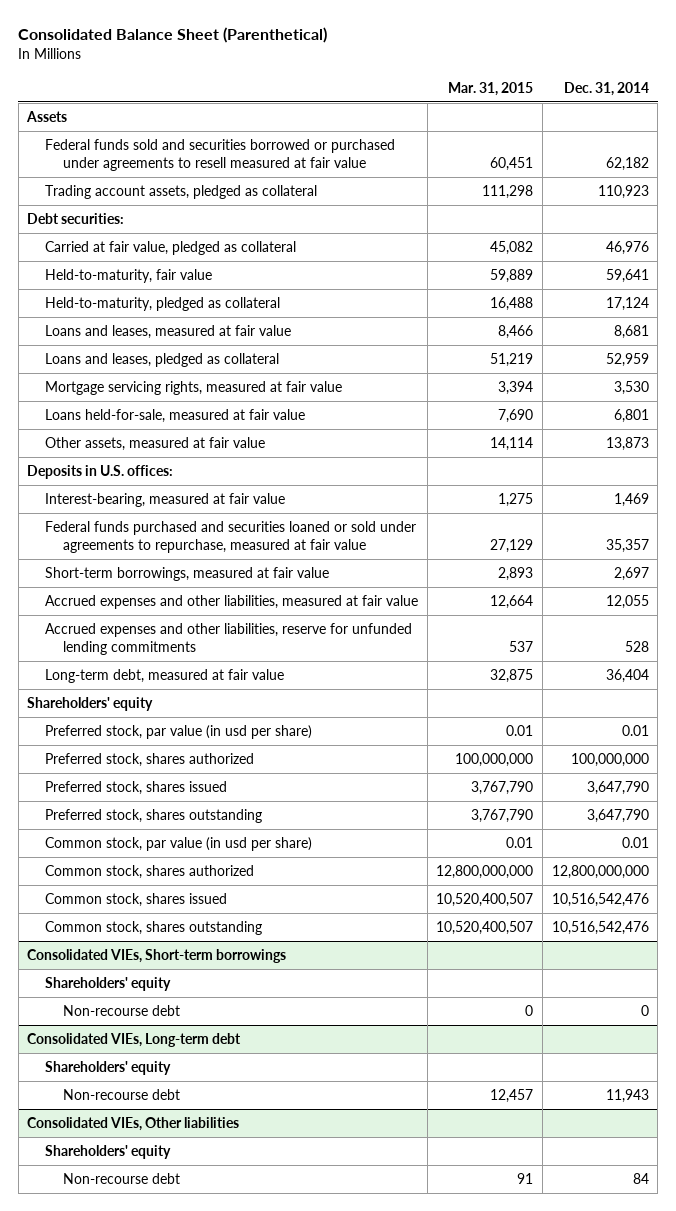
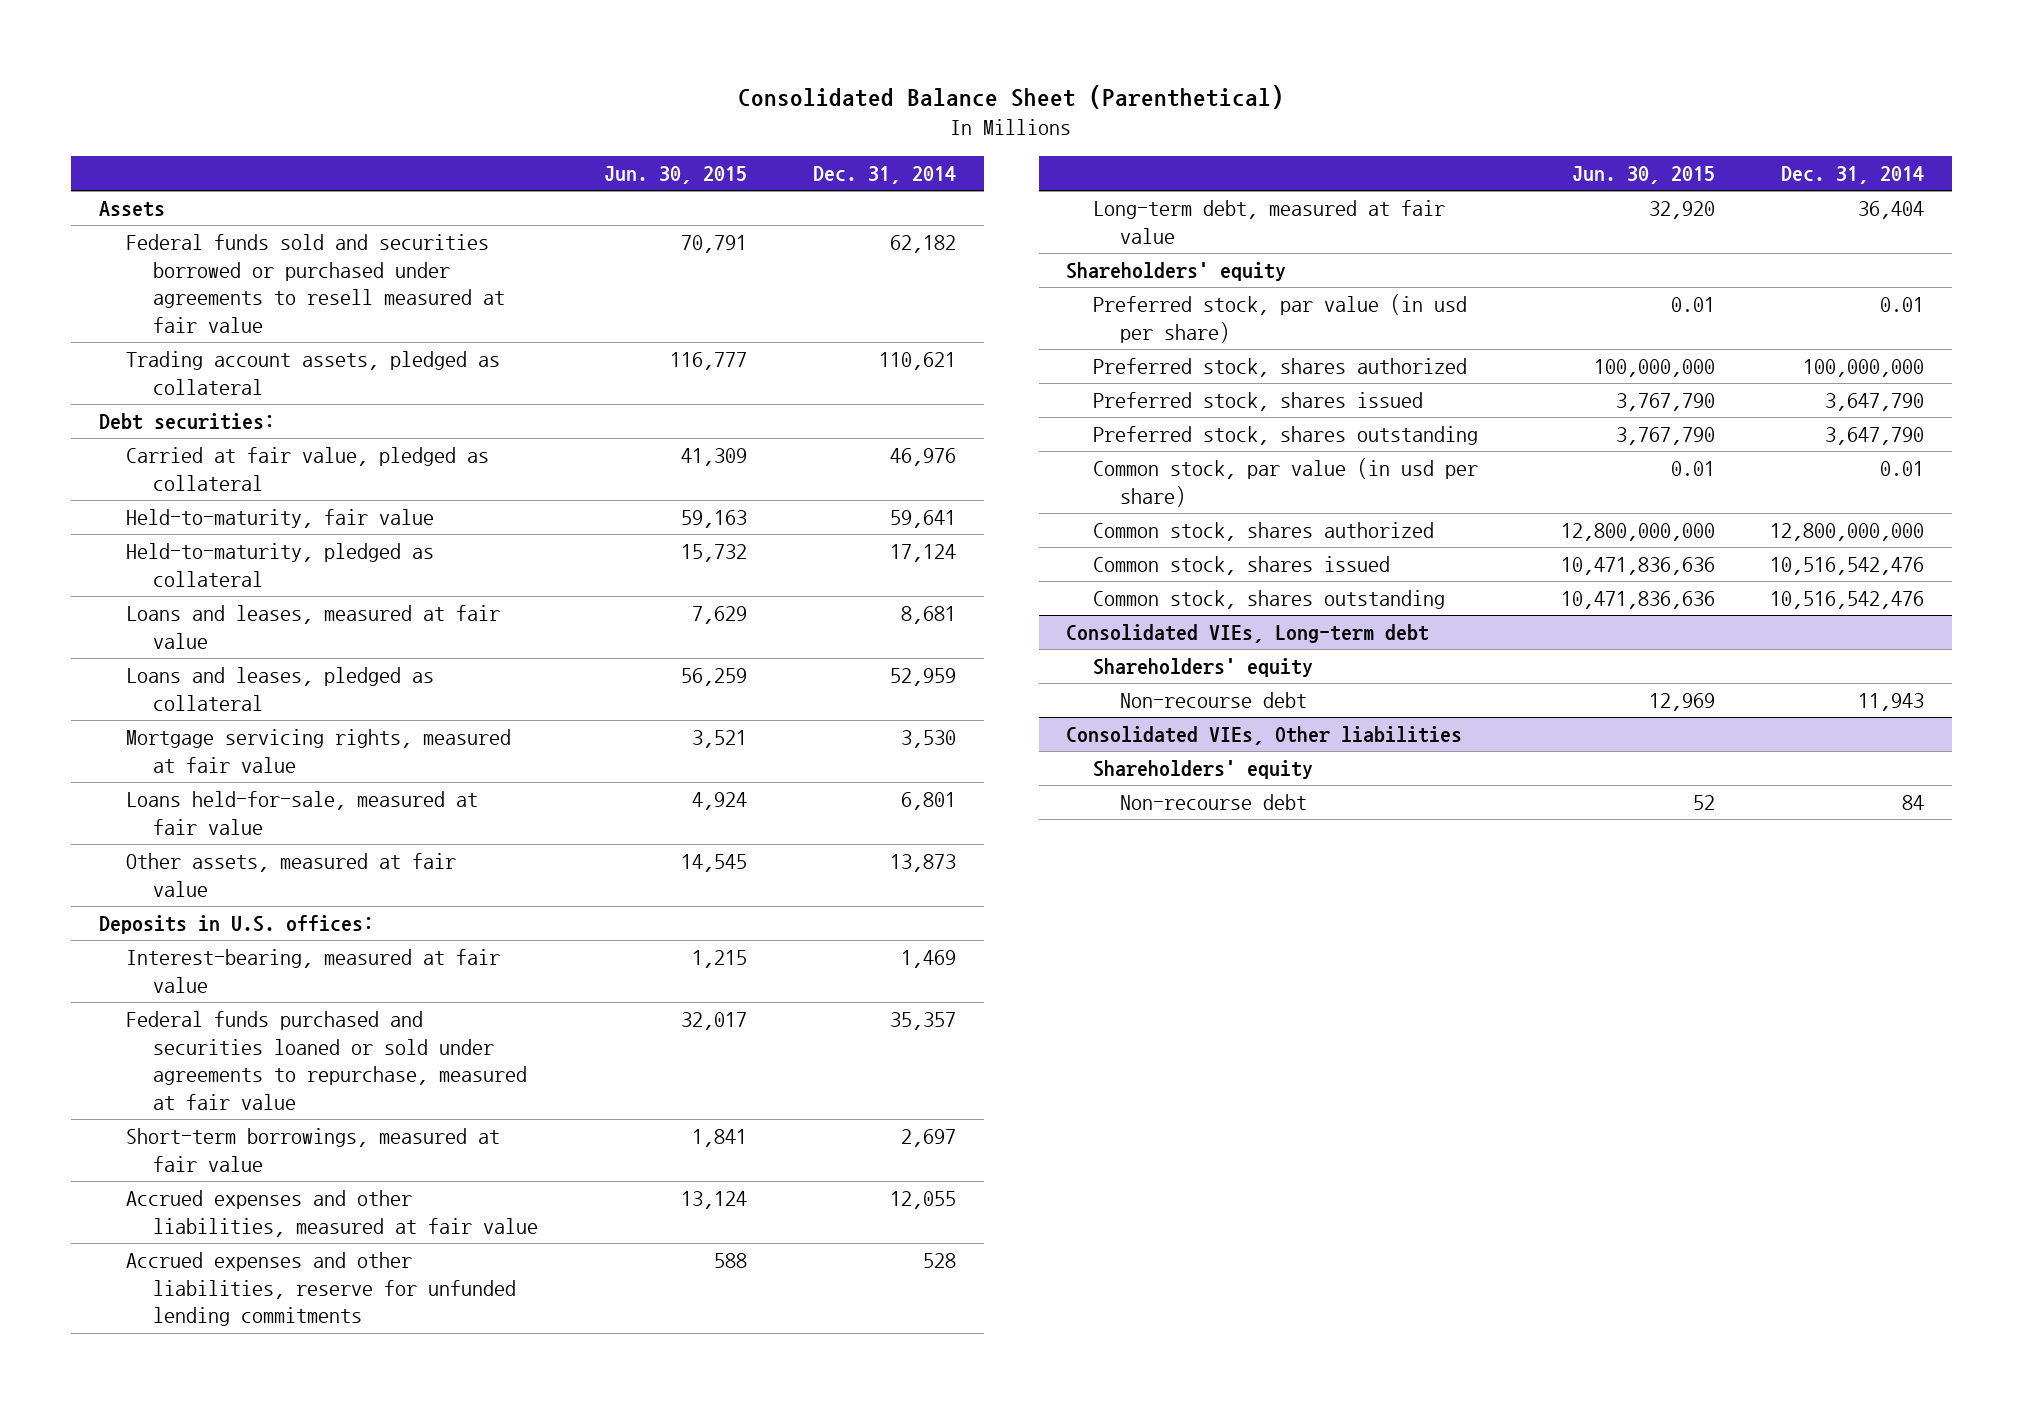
[448,81,534,96] Mar. 31, 2015 -> none
none -> [604,166,748,185] Jun. 30, 2015
[597,185,649,200] 110,923 -> [879,352,957,371] 110,621
[27,949,287,964] Consolidated VIEs, Short-term borrowings -> none
[45,977,172,992] Shareholders' equity -> none
[63,1005,181,1017] Non-recourse debt -> none

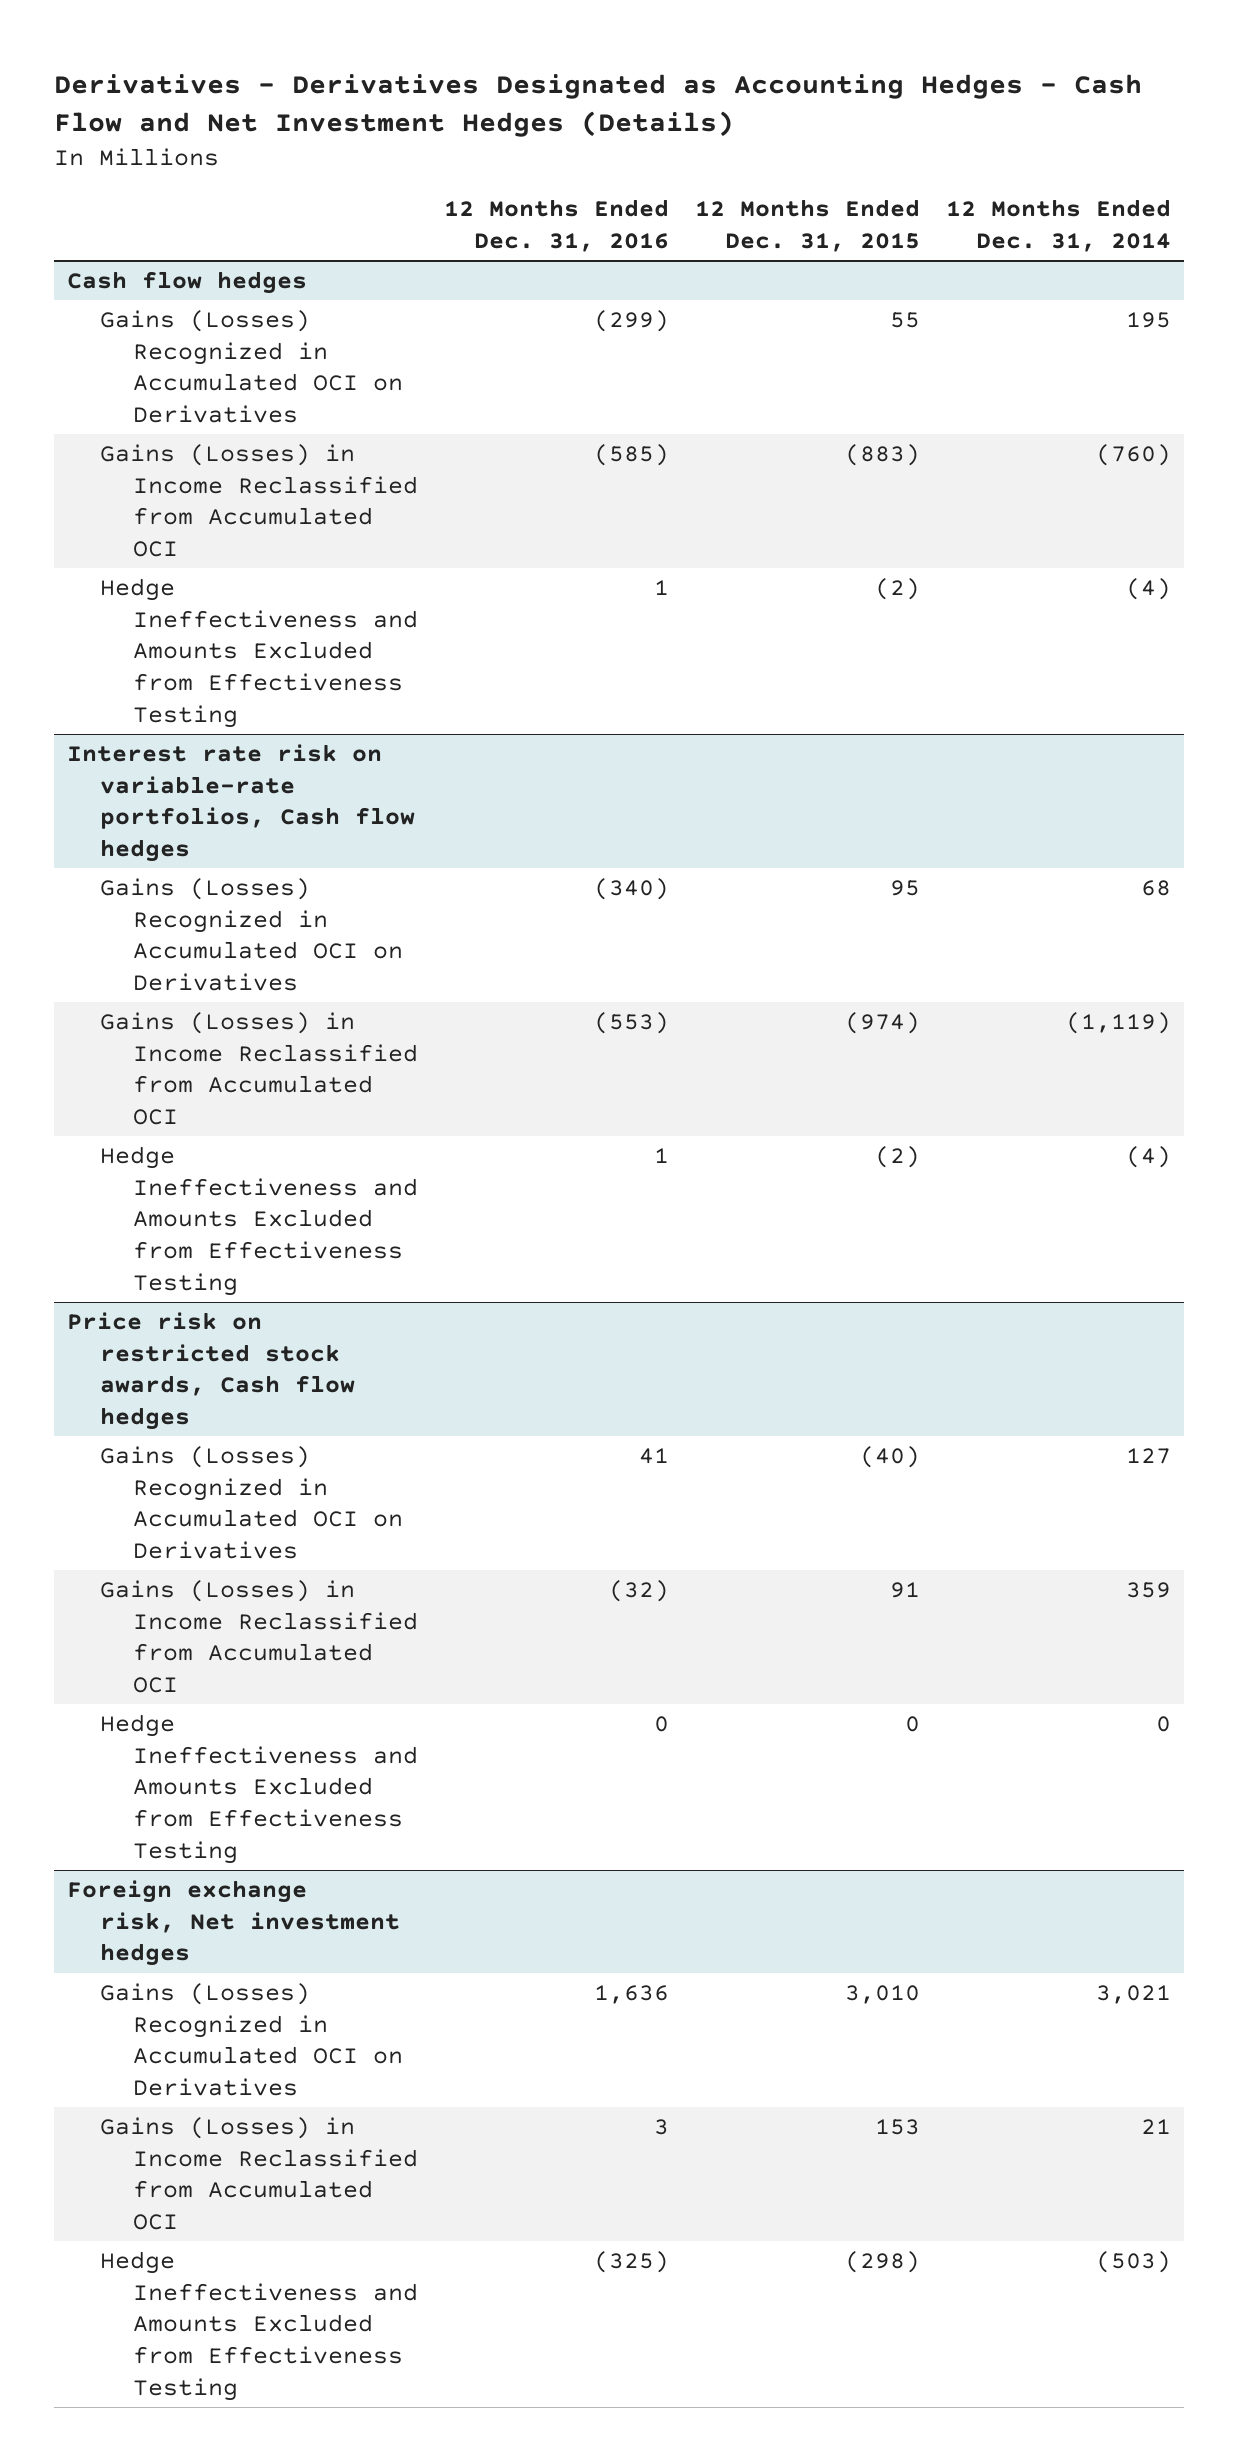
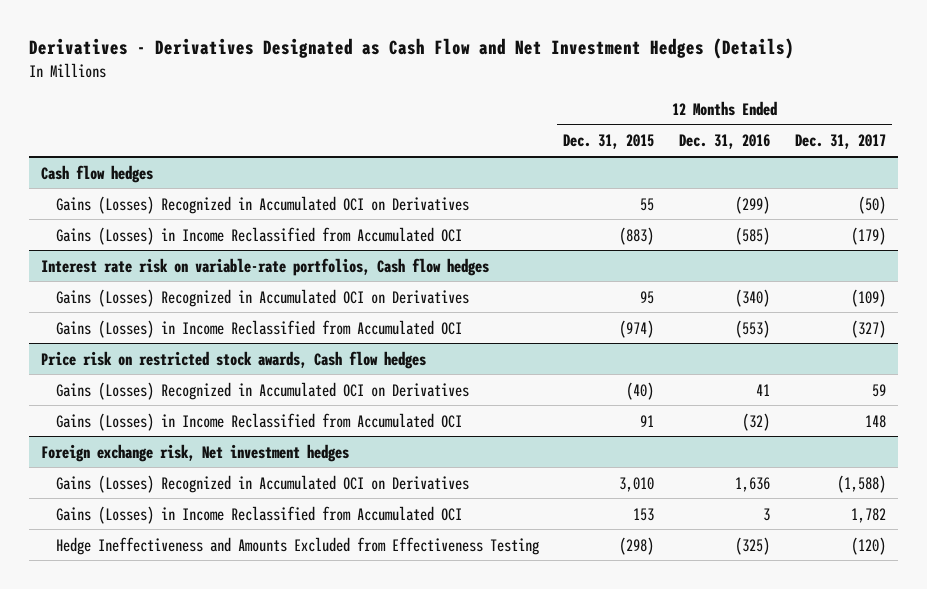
[53,73,1142,138] Derivatives - Derivatives Designated as Accounting Hedges - Cash Flow and Net Investment Hedges (Details) -> [28,38,794,60] Derivatives - Derivatives Designated as Cash Flow and Net Investment Hedges (Details)
[946,199,1172,253] 12 Months Ended Dec. 31, 2014 -> none
none -> [794,134,886,150] Dec. 31, 2017
[100,577,419,728] Hedge Ineffectiveness and Amounts Excluded from Effectiveness Testing -> none
[100,1145,419,1296] Hedge Ineffectiveness and Amounts Excluded from Effectiveness Testing -> none
[100,1713,419,1864] Hedge Ineffectiveness and Amounts Excluded from Effectiveness Testing -> none

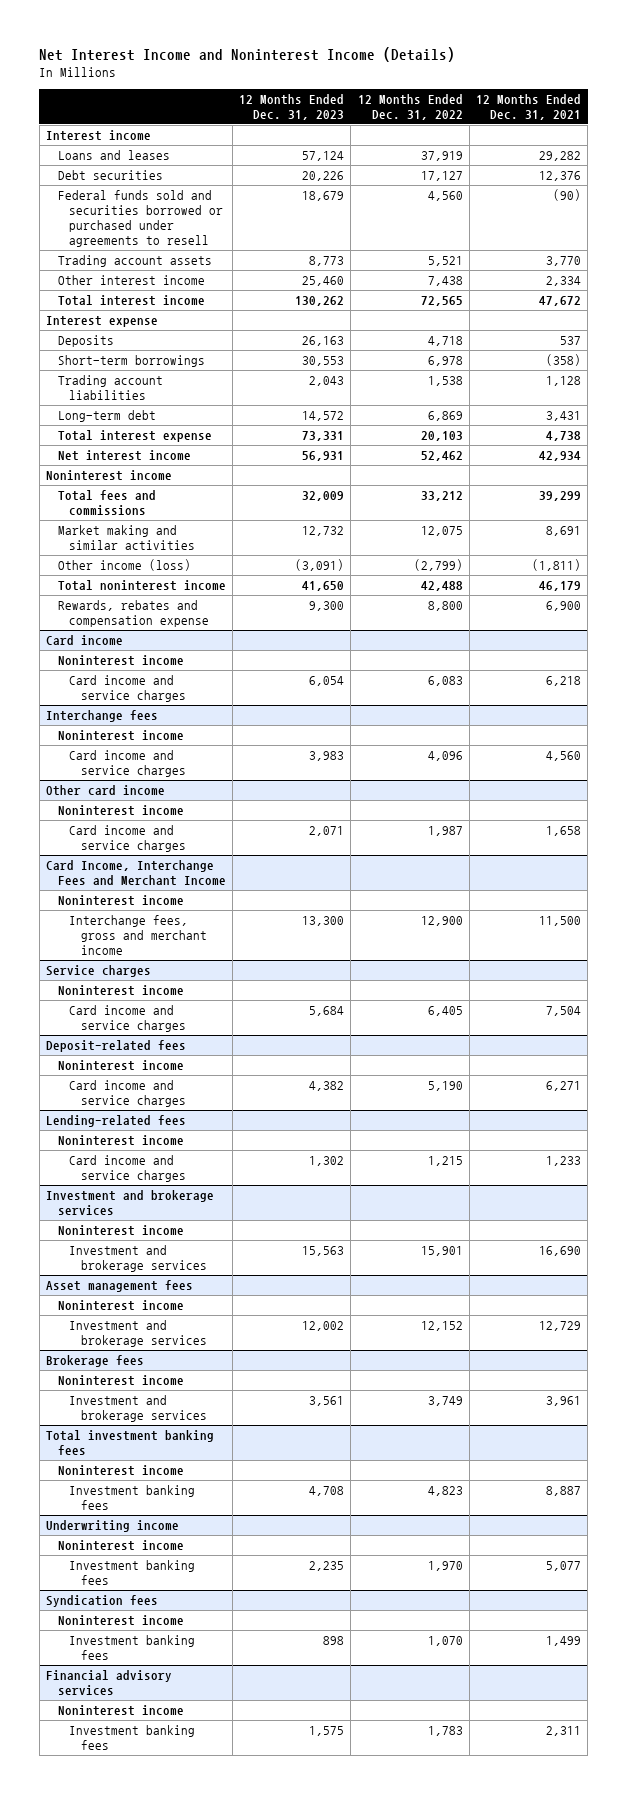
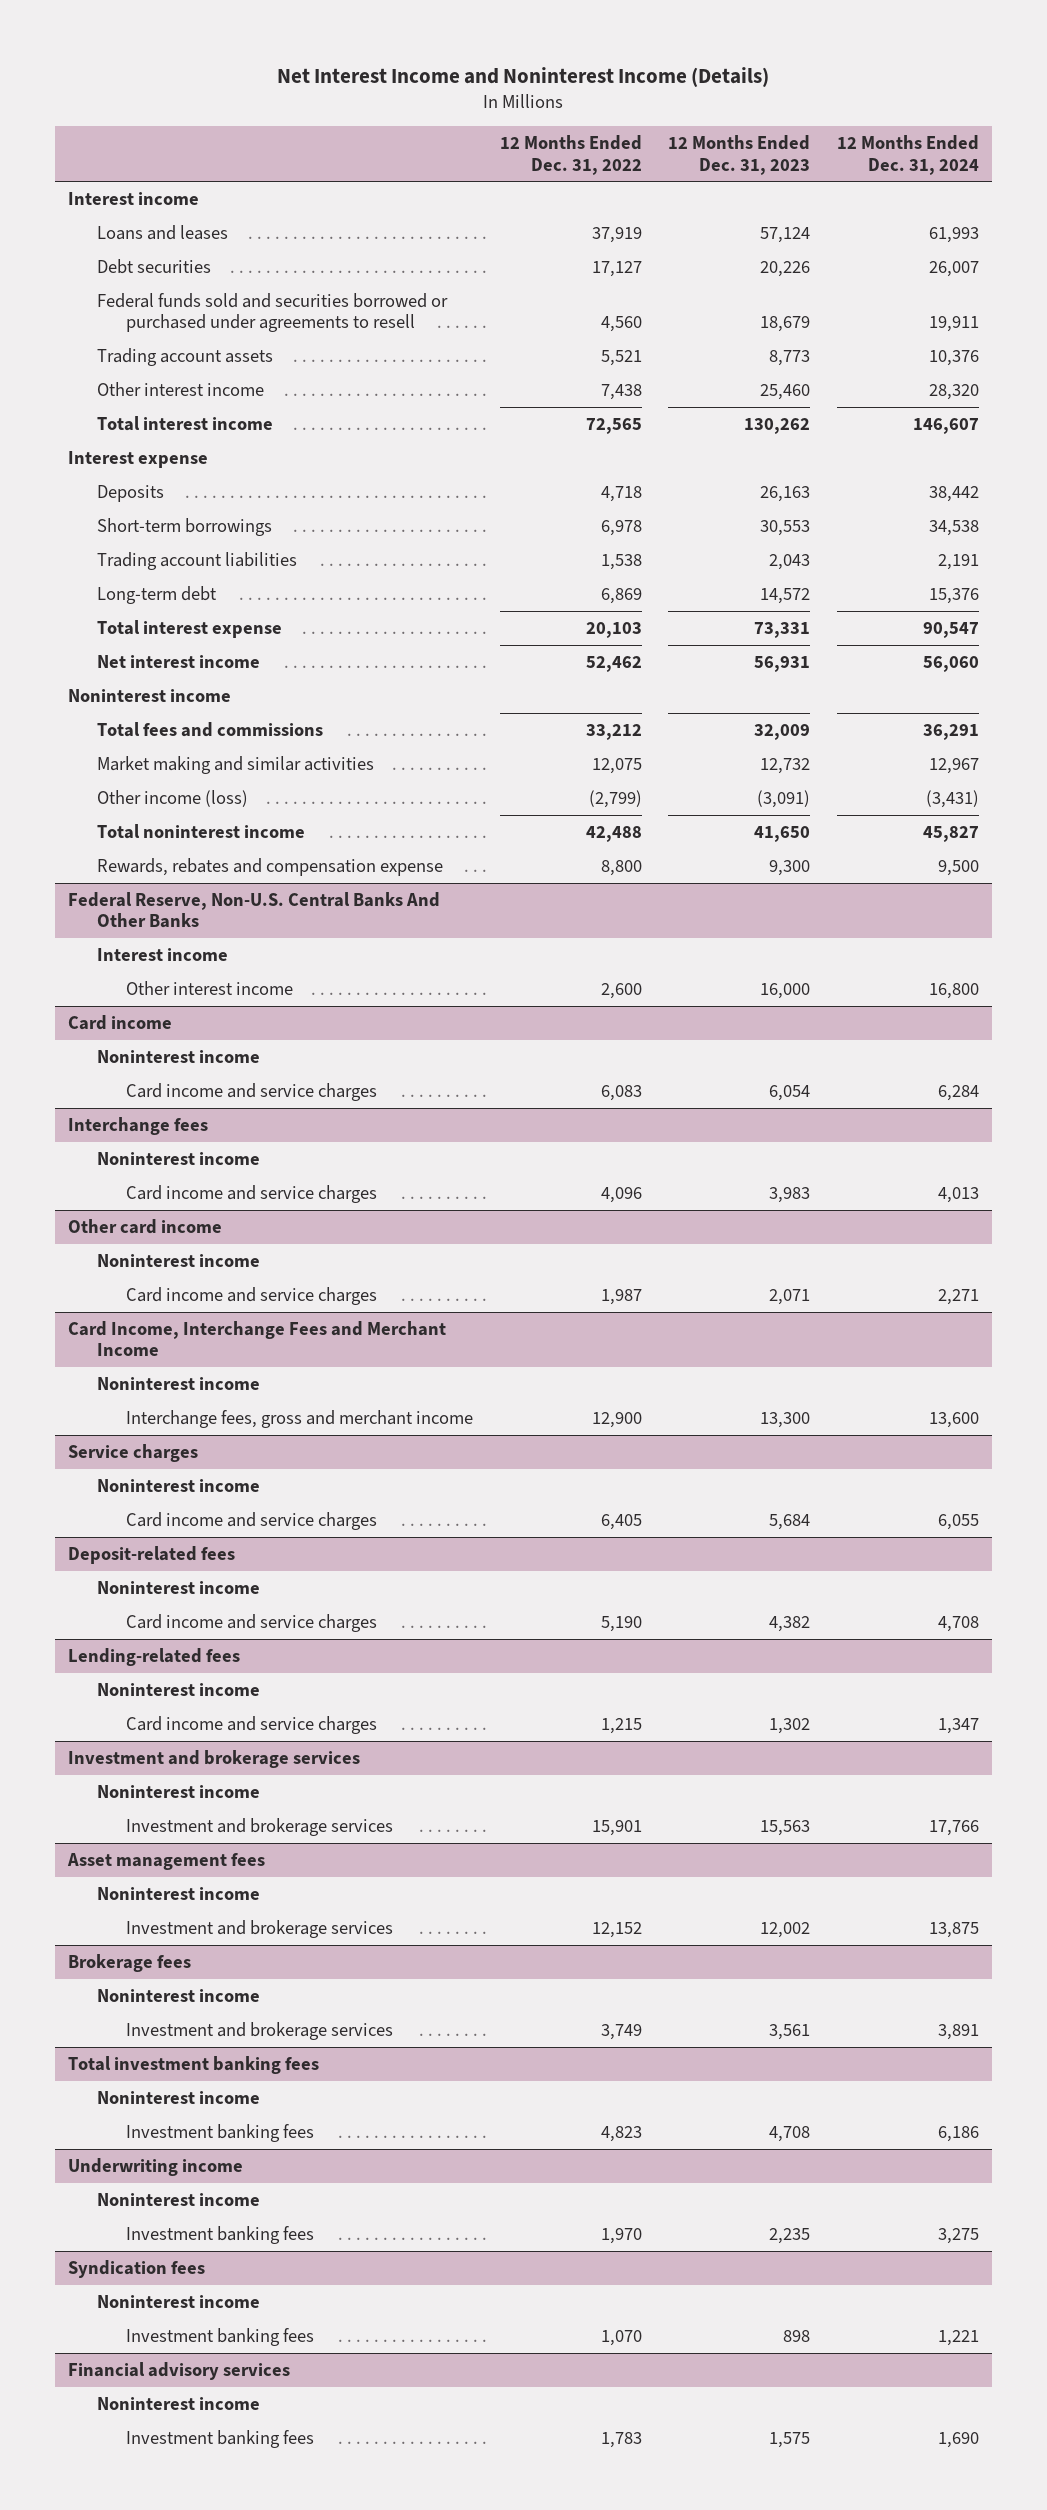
[476,93,582,120] 12 Months Ended Dec. 31, 2021 -> none
none -> [836,135,979,175] 12 Months Ended Dec. 31, 2024
none -> [67,891,440,929] Federal Reserve, Non-U.S. Central Banks And Other Banks
none -> [97,947,229,961] Interest income
none -> [126,980,294,995] Other interest income

